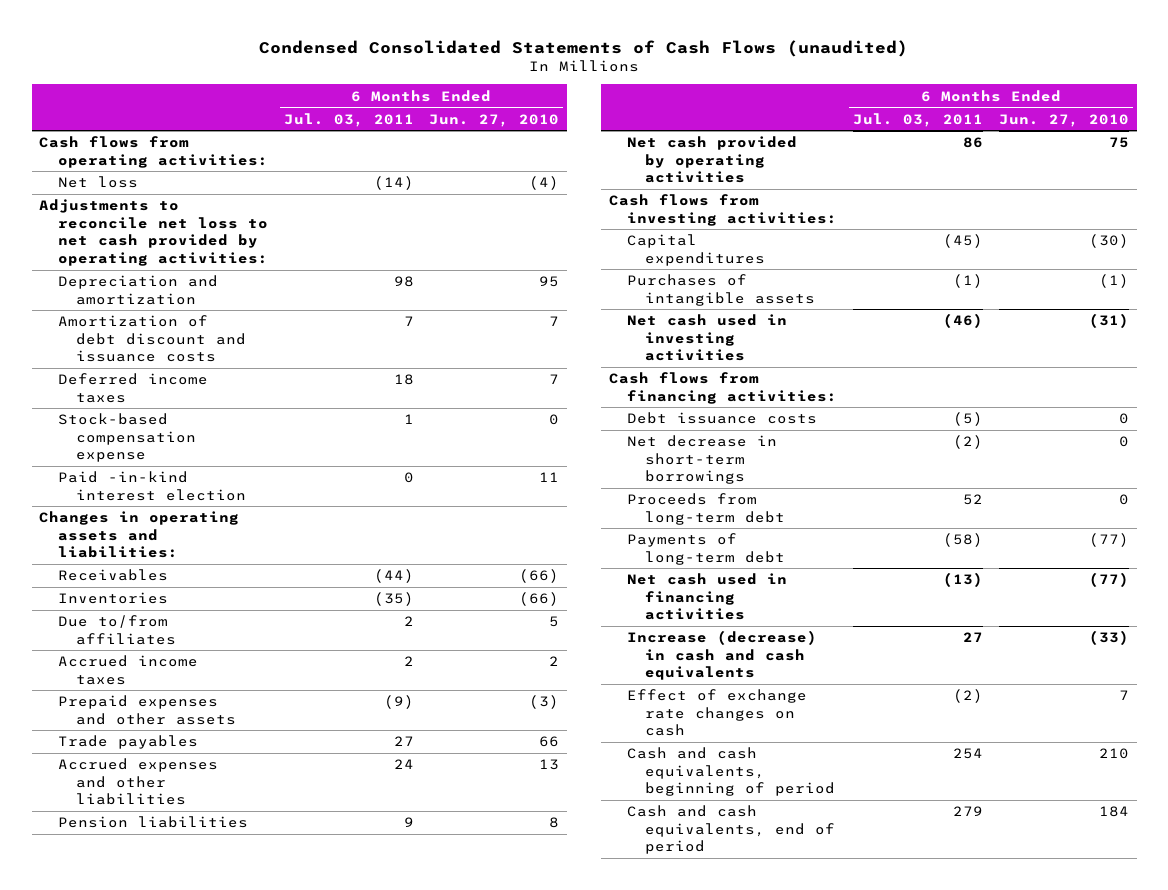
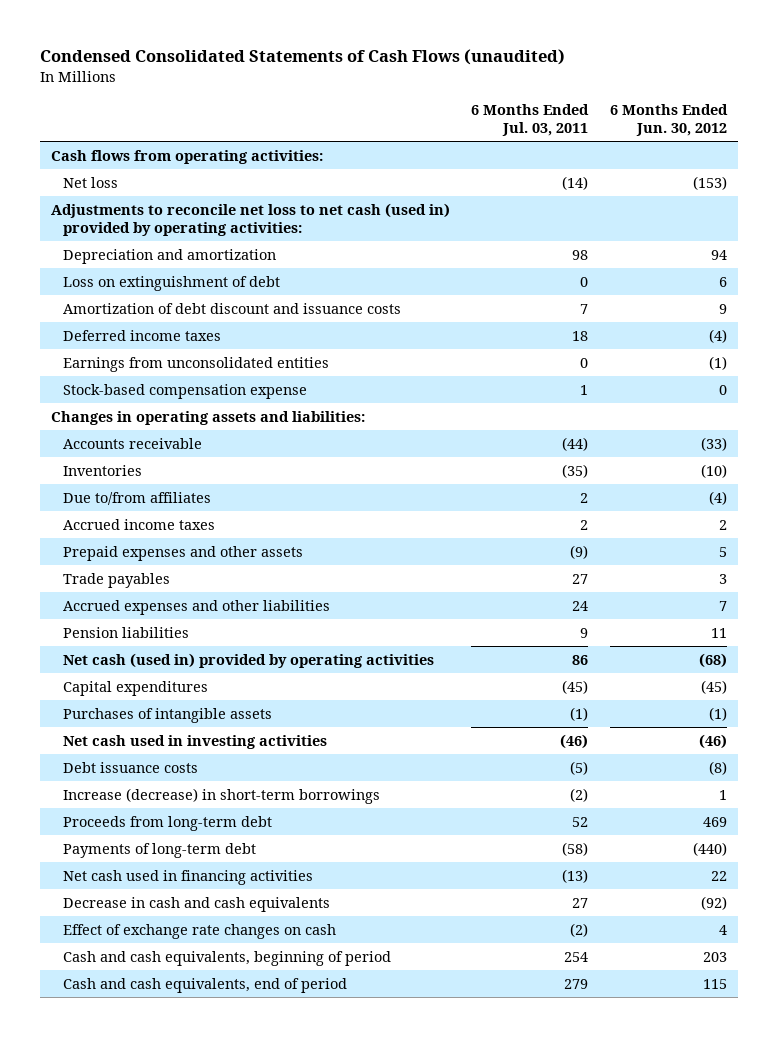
[429,113,560,127] Jun. 27, 2010 -> none
none -> [609,104,728,136] 6 Months Ended Jun. 30, 2012
[39,199,268,266] Adjustments to reconcile net loss to net cash provided by operating activities: -> [50,202,450,236] Adjustments to reconcile net loss to net cash (used in) provided by operating activities:
none -> [62,275,280,291] Loss on extinguishment of debt
none -> [62,356,329,372] Earnings from unconsolidated entities
[57,471,247,501] Paid -in-kind interest election -> none
[57,569,168,582] Receivables -> [62,437,202,449] Accounts receivable
[608,194,838,226] Cash flows from investing activities: -> none
[627,136,798,184] Net cash provided by operating activities -> [62,652,434,668] Net cash (used in) provided by operating activities
[608,372,838,404] Cash flows from financing activities: -> none
[627,435,778,485] Net decrease in short-term borrowings -> [62,787,380,804] Increase (decrease) in short-term borrowings
[627,630,818,681] Increase (decrease) in cash and cash equivalents -> [62,896,330,912] Decrease in cash and cash equivalents

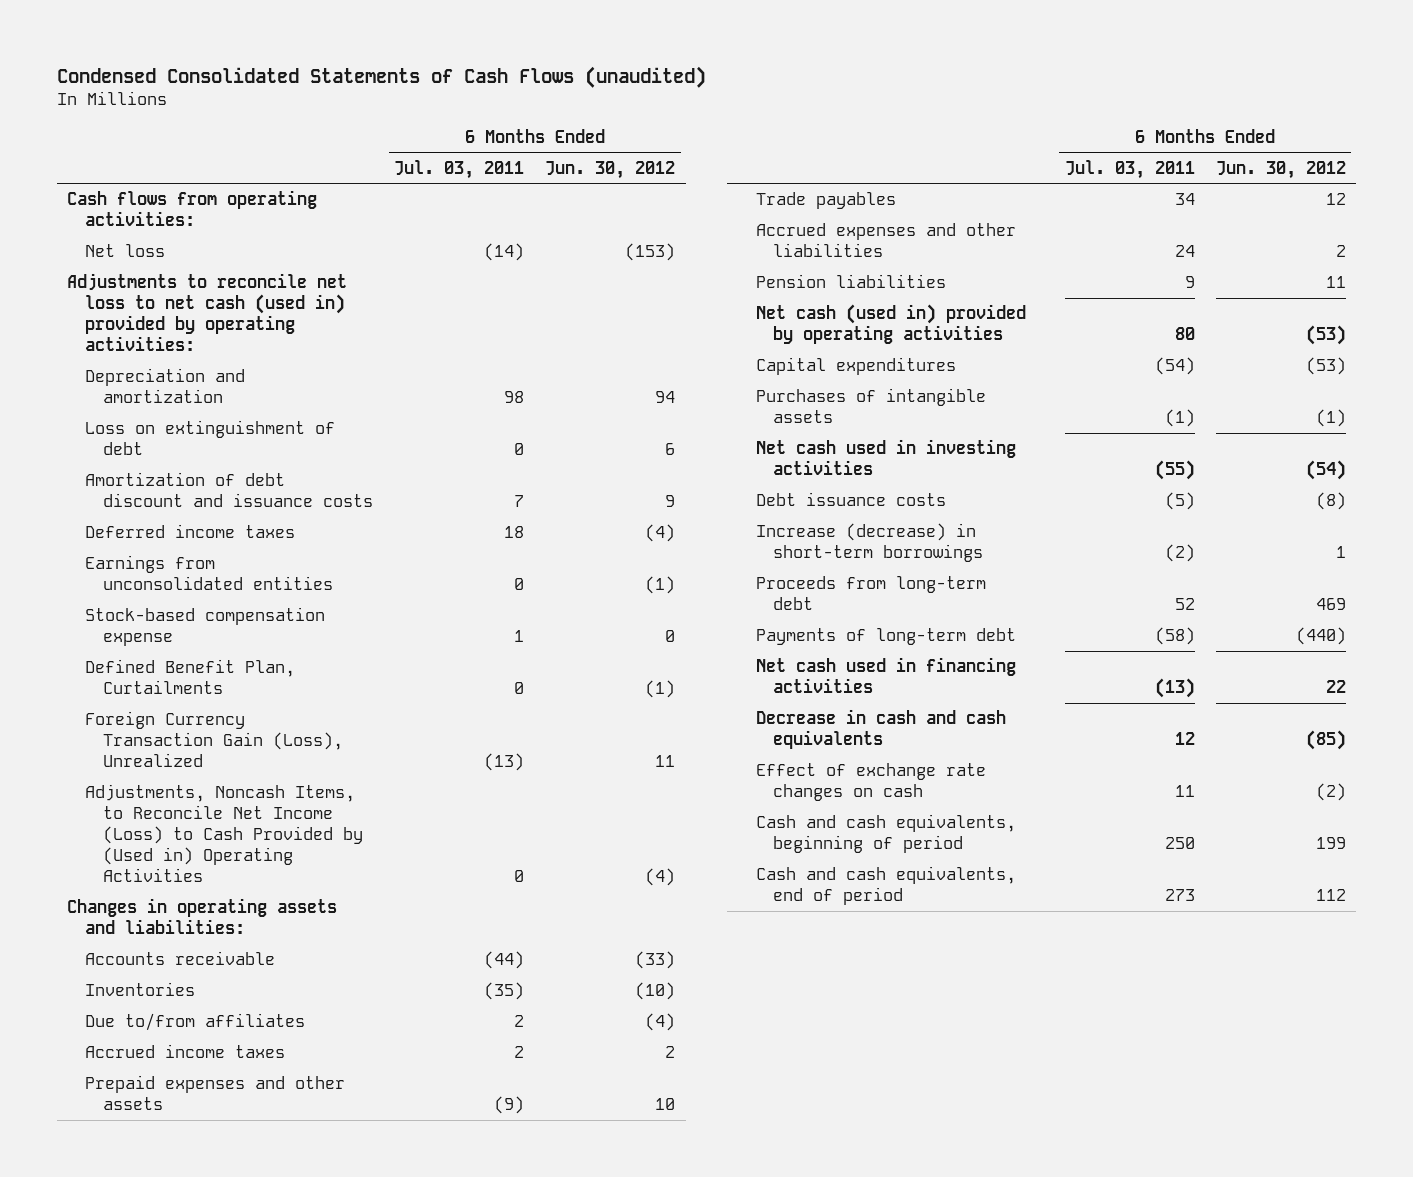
none -> [85,659,296,695] Defined Benefit Plan, Curtailments
none -> [85,711,344,768] Foreign Currency Transaction Gain (Loss), Unrealized
none -> [85,784,364,883] Adjustments, Noncash Items, to Reconcile Net Income (Loss) to Cash Provided by (Used in) Operating Activities
[718,546,727,557] 5 -> [655,1098,676,1111] 10
[572,573,589,584] 27 -> [1174,193,1195,206] 34
[718,573,727,584] 3 -> [1325,193,1346,206] 12
[718,600,727,611] 7 -> [1335,245,1346,258] 2
[572,654,589,665] 86 -> [1174,327,1195,341] 80
[698,652,727,668] (68) -> [1305,325,1346,346] (53)
[562,679,589,694] (45) -> [1154,357,1195,376] (54)
[700,679,727,694] (45) -> [1305,357,1346,376] (53)
[560,733,589,749] (46) -> [1154,460,1195,481] (55)
[698,733,727,749] (46) -> [1305,460,1346,481] (54)
[572,897,589,908] 27 -> [1174,732,1195,746] 12
[700,895,727,910] (92) -> [1305,730,1346,751] (85)
[570,922,589,937] (2) -> [1174,785,1195,798] 11
[718,924,727,935] 4 -> [1315,783,1346,802] (2)
[564,951,589,962] 254 -> [1164,837,1195,850] 250
[702,951,727,962] 203 -> [1315,837,1346,850] 199
[564,978,589,989] 279 -> [1164,889,1195,902] 273
[702,978,727,989] 115 -> [1315,889,1346,902] 112

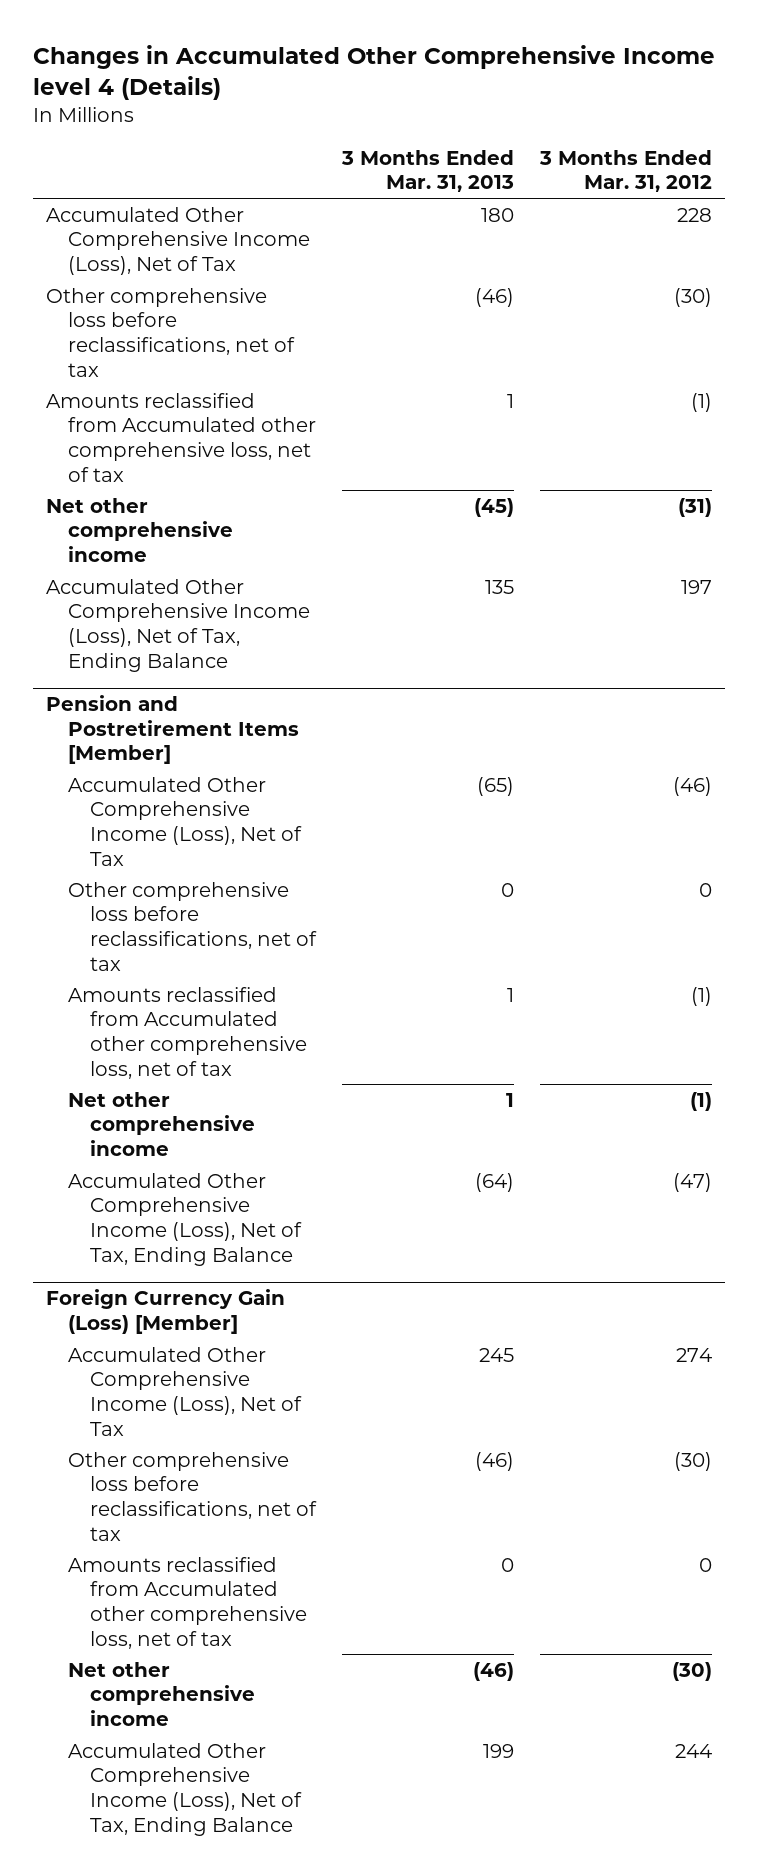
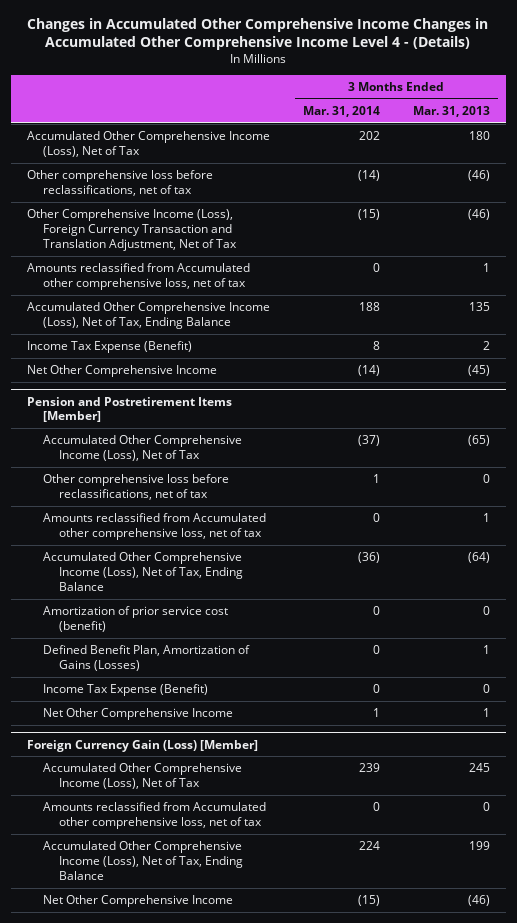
[33,45,716,101] Changes in Accumulated Other Comprehensive Income level 4 (Details) -> [27,18,489,51] Changes in Accumulated Other Comprehensive Income Changes in Accumulated Other Comprehensive Income Level 4 - (Details)
[538,149,712,193] 3 Months Ended Mar. 31, 2012 -> none
none -> [302,105,380,117] Mar. 31, 2014
none -> [27,209,238,251] Other Comprehensive Income (Loss), Foreign Currency Transaction and Translation Adjustment, Net of Tax
[46,497,234,563] Net other comprehensive income -> none
none -> [27,341,193,354] Income Tax Expense (Benefit)
none -> [27,365,218,378] Net Other Comprehensive Income
[68,1091,256,1157] Net other comprehensive income -> none
none -> [43,606,229,632] Amortization of prior service cost (benefit)
none -> [43,645,251,671] Defined Benefit Plan, Amortization of Gains (Losses)
none -> [43,684,209,697] Income Tax Expense (Benefit)
none -> [43,708,234,721] Net Other Comprehensive Income
[68,1451,318,1541] Other comprehensive loss before reclassifications, net of tax -> none
[68,1661,256,1727] Net other comprehensive income -> none
none -> [43,895,234,908] Net Other Comprehensive Income

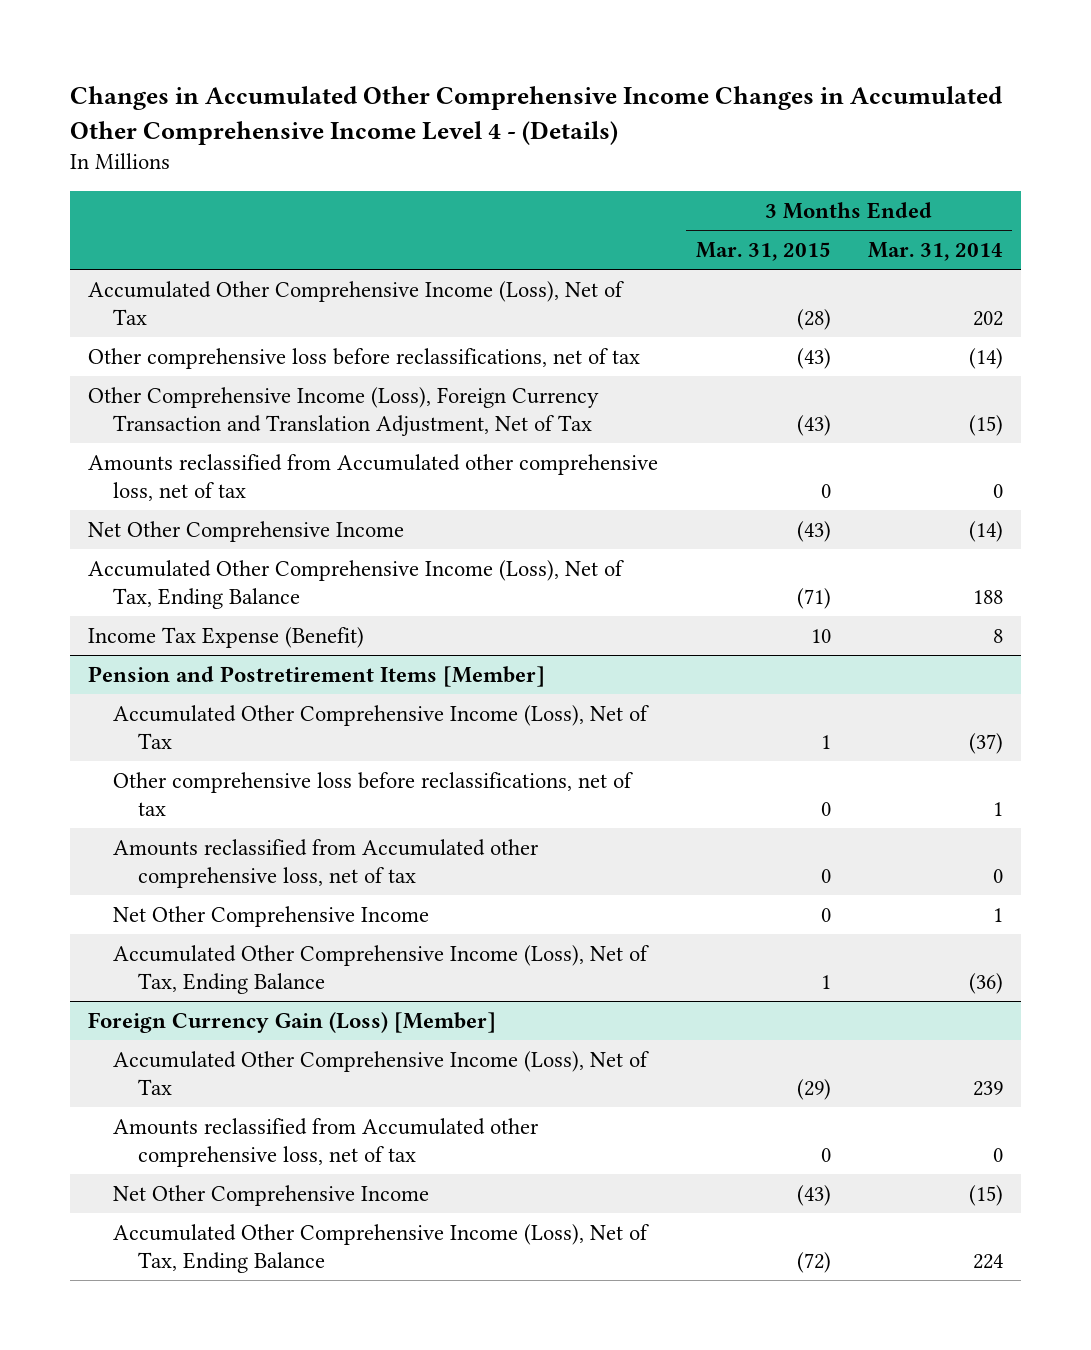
[412,105,490,117] Mar. 31, 2013 -> none
none -> [695,242,831,262] Mar. 31, 2015
[27,365,218,378] Net Other Comprehensive Income -> [88,520,405,542] Net Other Comprehensive Income
[43,606,229,632] Amortization of prior service cost (benefit) -> none
[43,645,251,671] Defined Benefit Plan, Amortization of Gains (Losses) -> none
[43,684,209,697] Income Tax Expense (Benefit) -> none
[43,552,244,591] Accumulated Other Comprehensive Income (Loss), Net of Tax, Ending Balance -> [113,944,650,994] Accumulated Other Comprehensive Income (Loss), Net of Tax, Ending Balance
[43,841,244,880] Accumulated Other Comprehensive Income (Loss), Net of Tax, Ending Balance -> [113,1223,650,1273] Accumulated Other Comprehensive Income (Loss), Net of Tax, Ending Balance

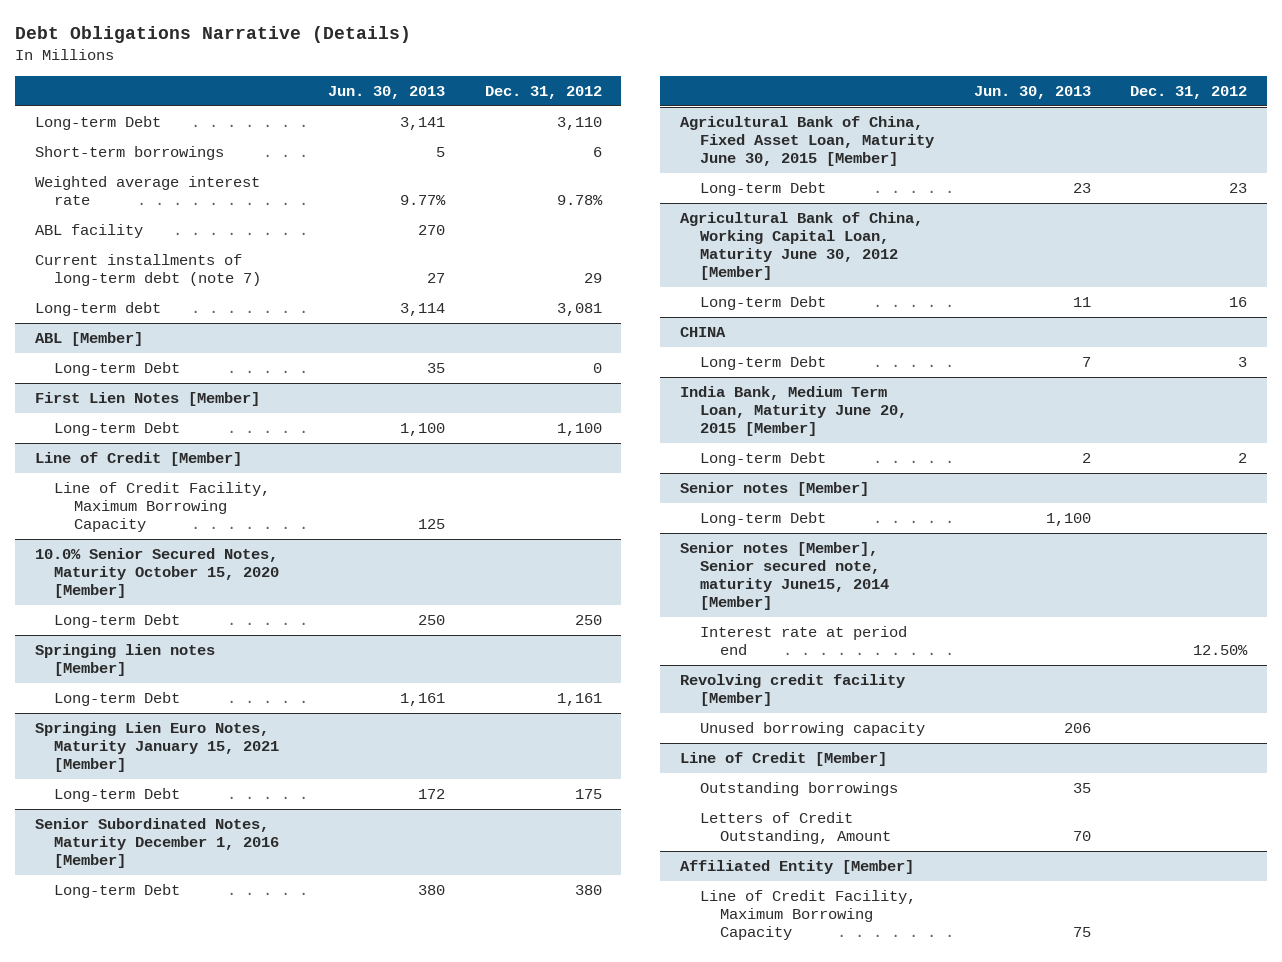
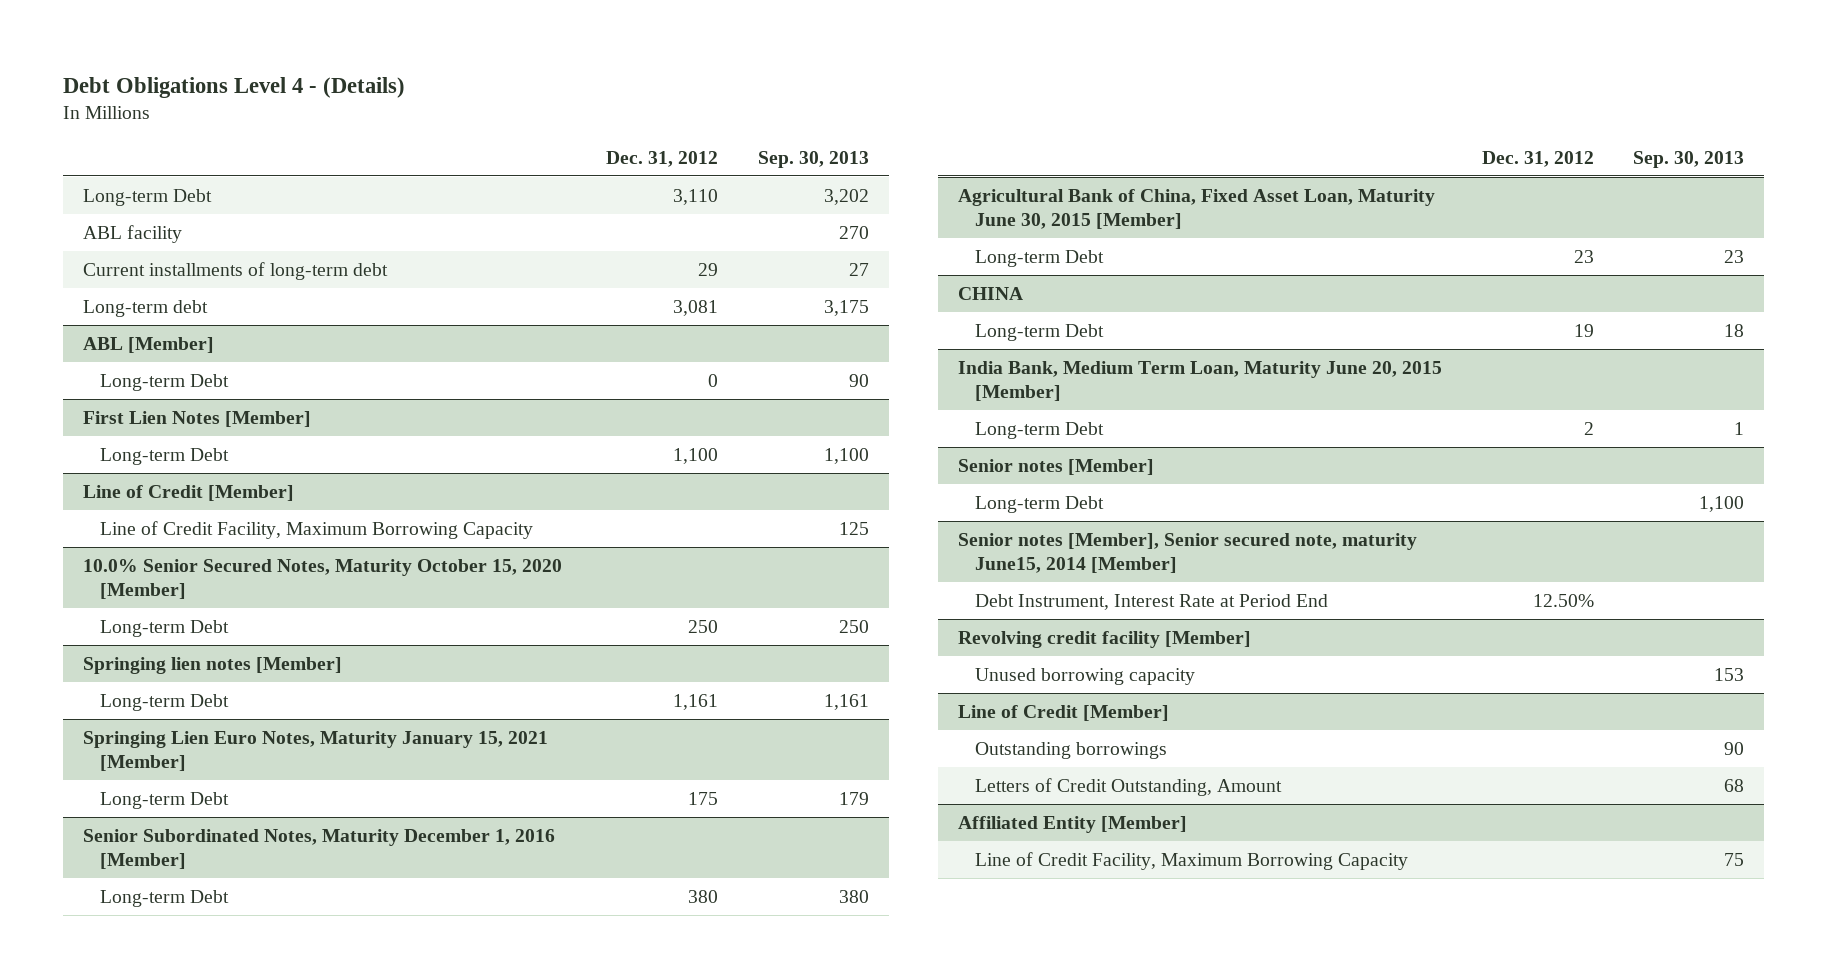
[14,26,411,44] Debt Obligations Narrative (Details) -> [62,76,405,98] Debt Obligations Level 4 - (Details)
[327,85,445,99] Jun. 30, 2013 -> none
none -> [758,150,870,168] Sep. 30, 2013
[34,146,224,161] Short-term borrowings -> none
[34,176,260,206] Weighted average interest rate -> none
[34,254,262,287] Current installments of long-term debt (note 7) -> [82,261,388,280] Current installments of long-term debt
[680,212,924,281] Agricultural Bank of China, Working Capital Loan, Maturity June 30, 2012 [Member] -> none
[699,296,826,311] Long-term Debt -> none
[1238,357,1248,368] 3 -> [1573,323,1594,337] 19
[699,626,907,656] Interest rate at period end -> [974,593,1328,610] Debt Instrument, Interest Rate at Period End

